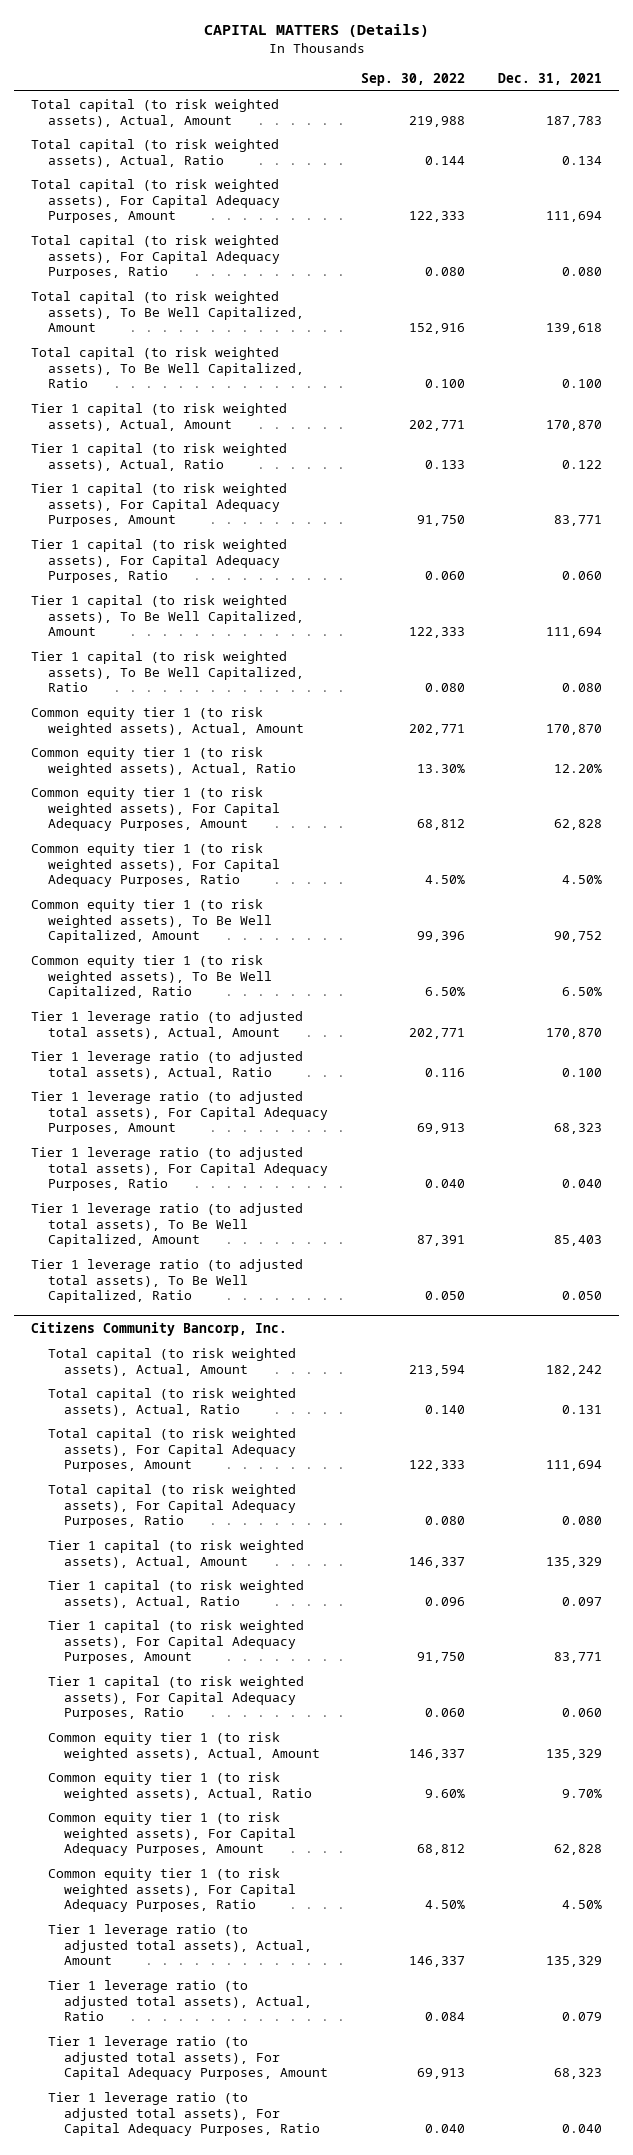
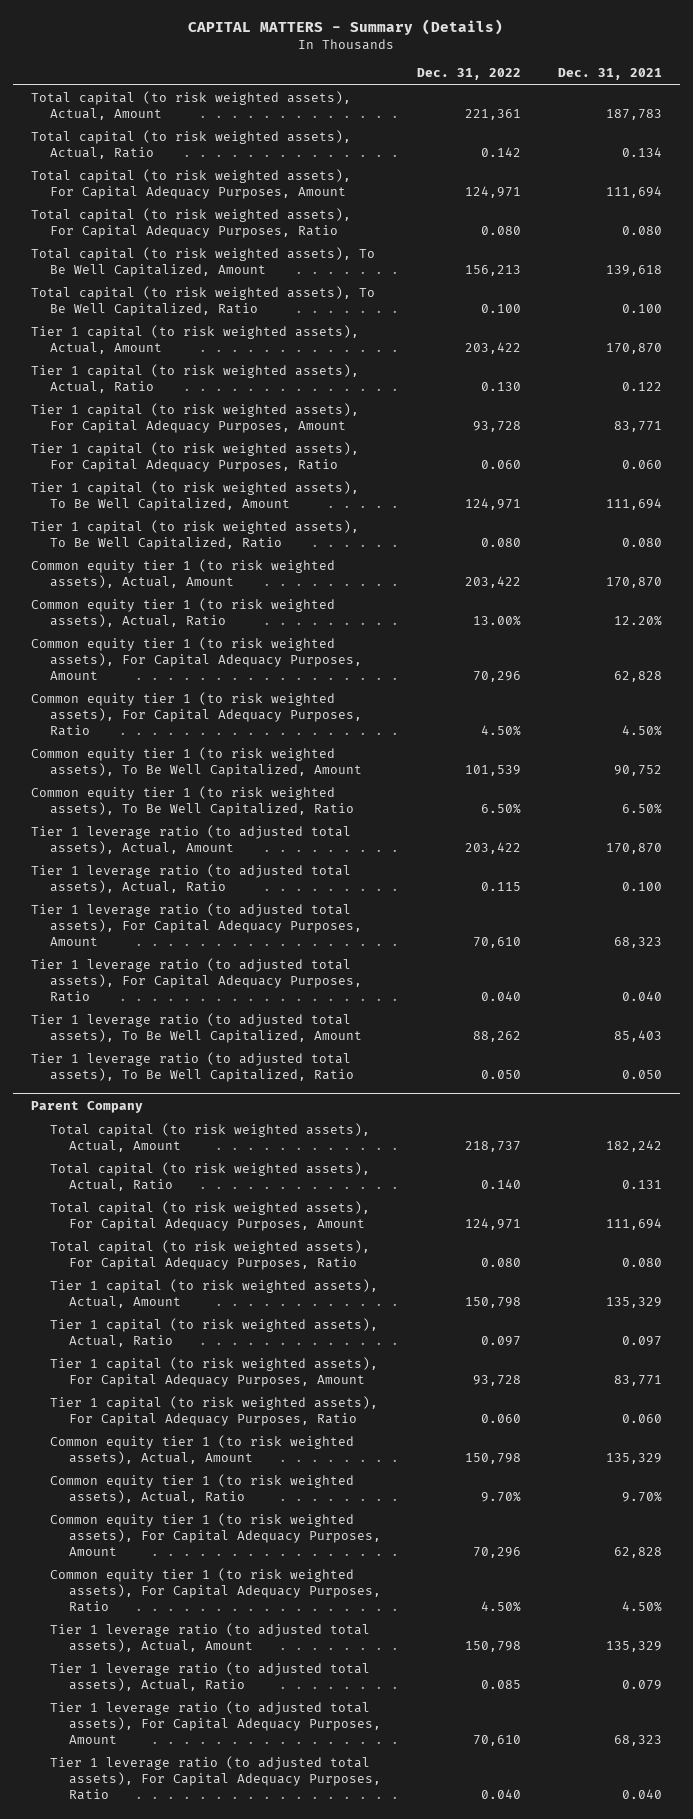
[203,23,429,37] CAPITAL MATTERS (Details) -> [188,19,504,36] CAPITAL MATTERS - Summary (Details)
[361,72,466,86] Sep. 30, 2022 -> none
none -> [417,68,522,81] Dec. 31, 2022
[30,1321,287,1336] Citizens Community Bancorp, Inc. -> [31,1101,144,1114] Parent Company

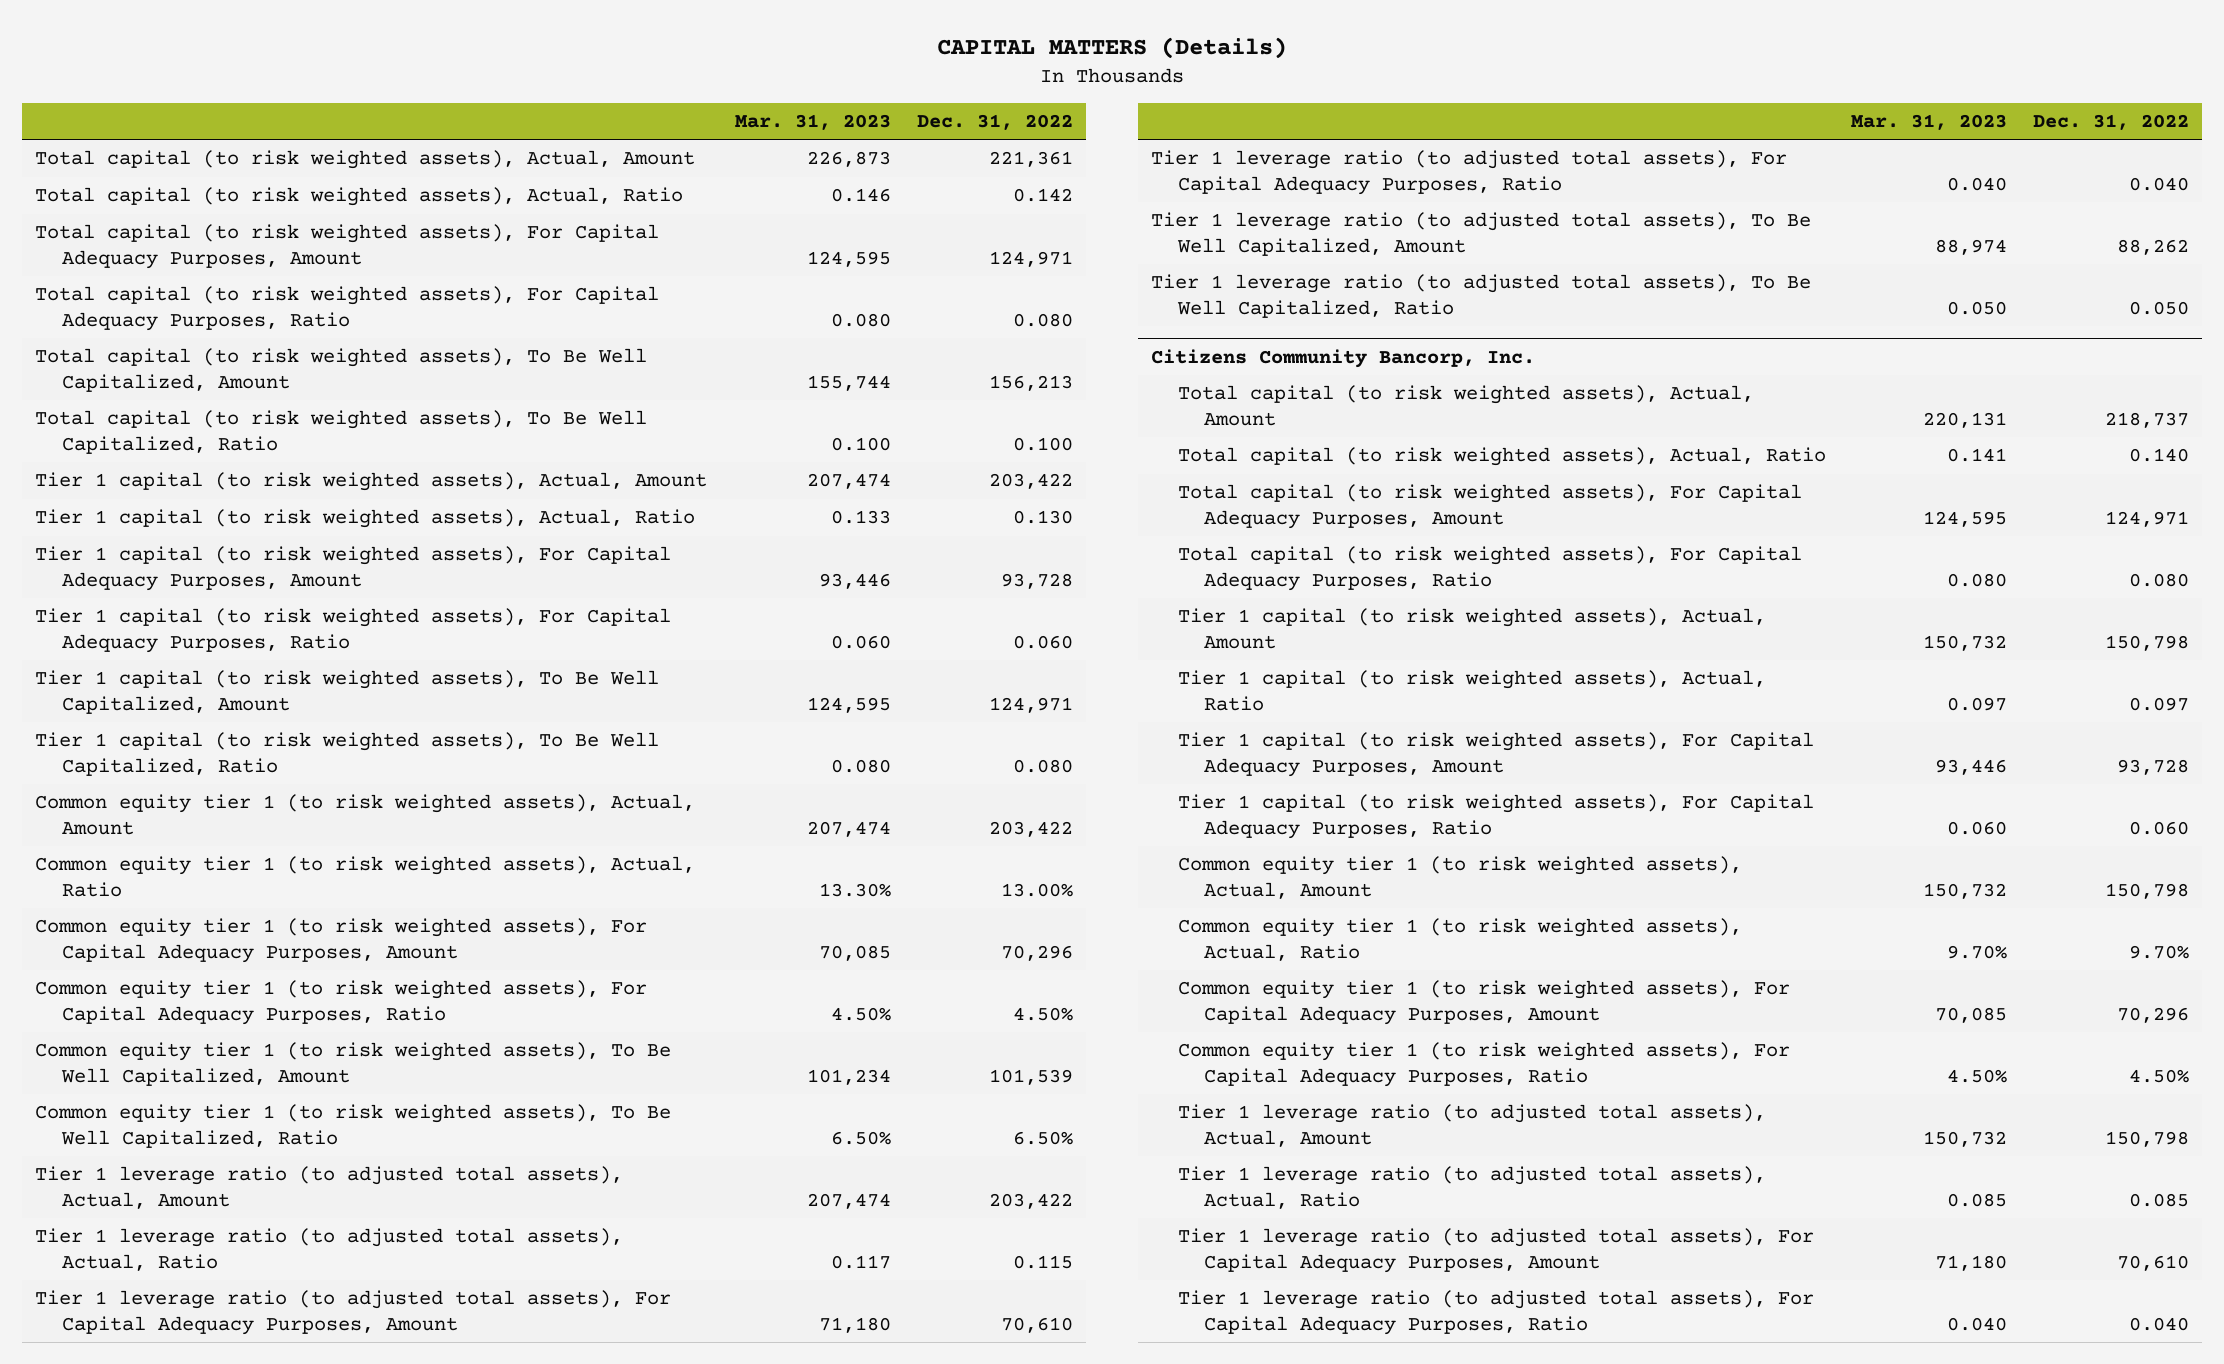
[188,19,504,36] CAPITAL MATTERS - Summary (Details) -> [936,37,1287,60] CAPITAL MATTERS (Details)
[557,68,662,81] Dec. 31, 2021 -> none
none -> [735,114,892,131] Mar. 31, 2023
[31,1101,144,1114] Parent Company -> [1150,349,1535,369] Citizens Community Bancorp, Inc.

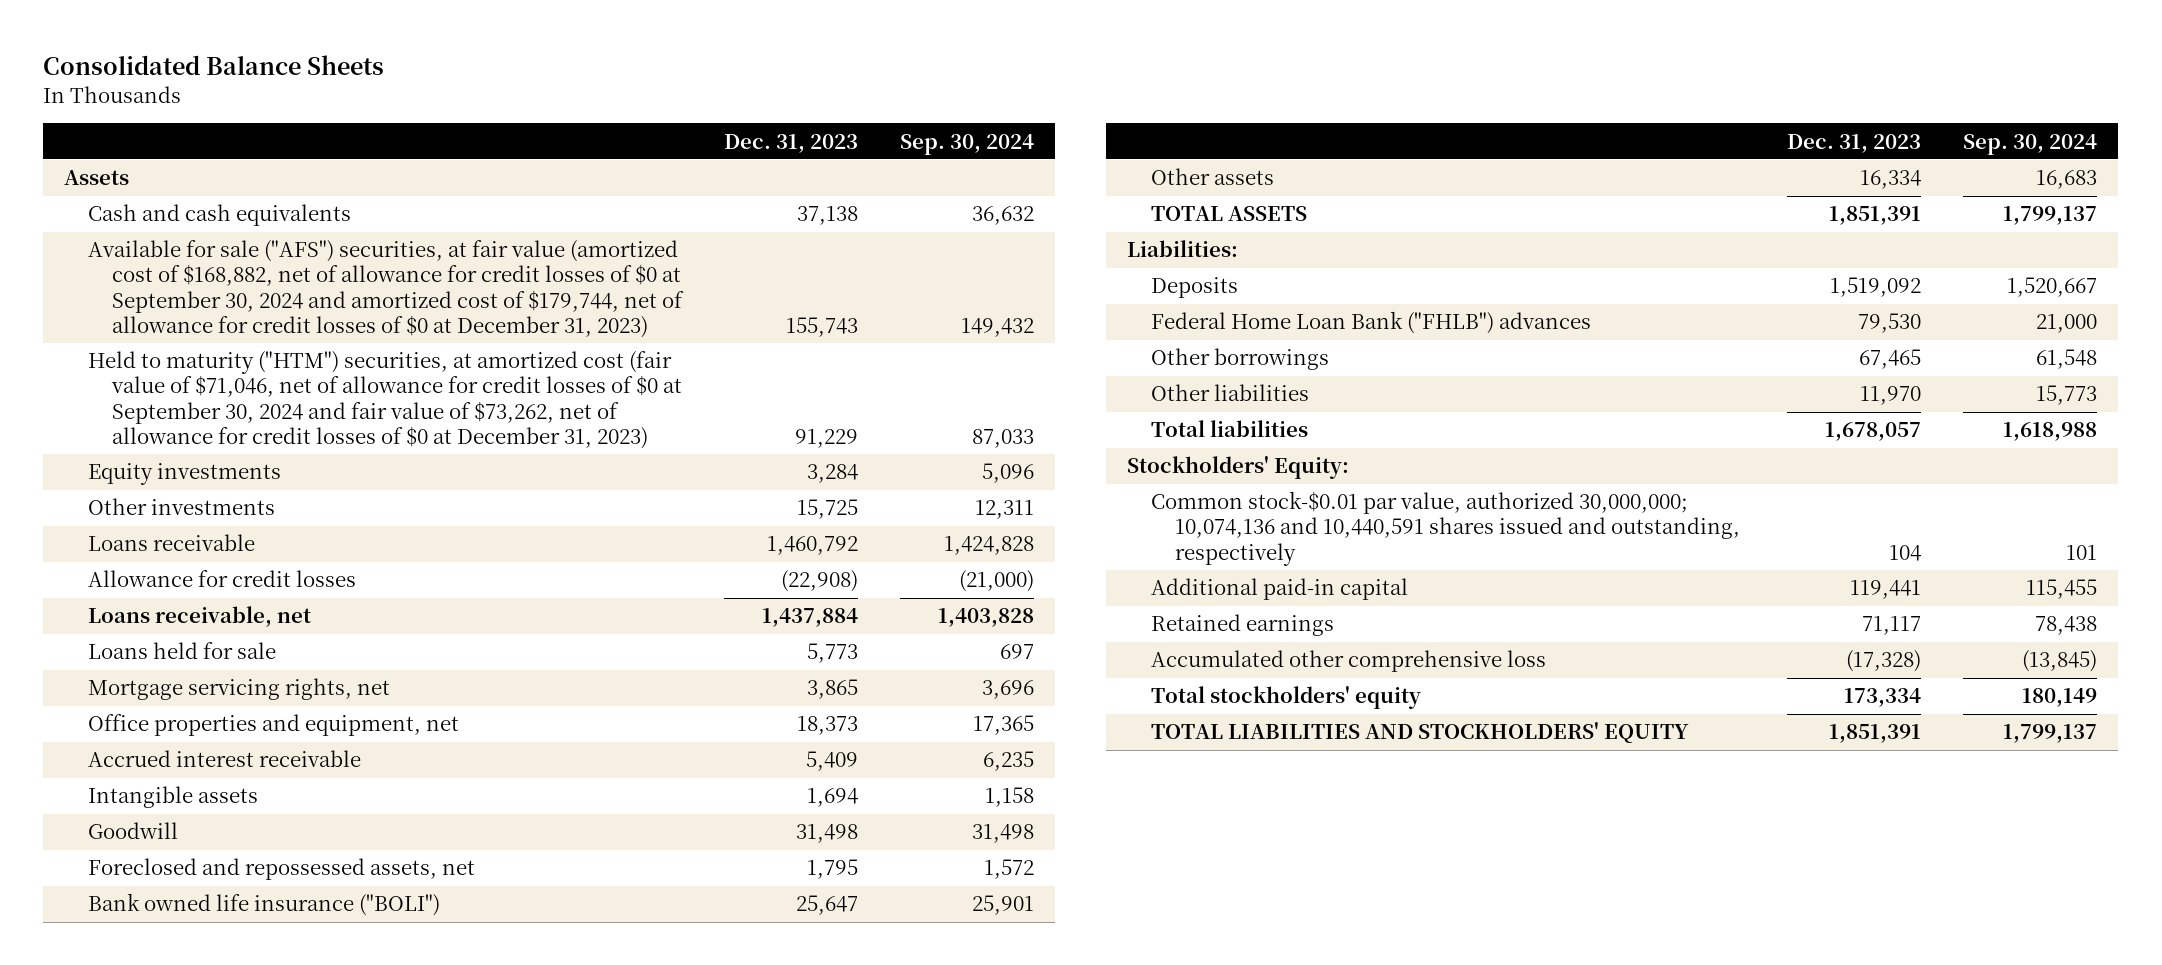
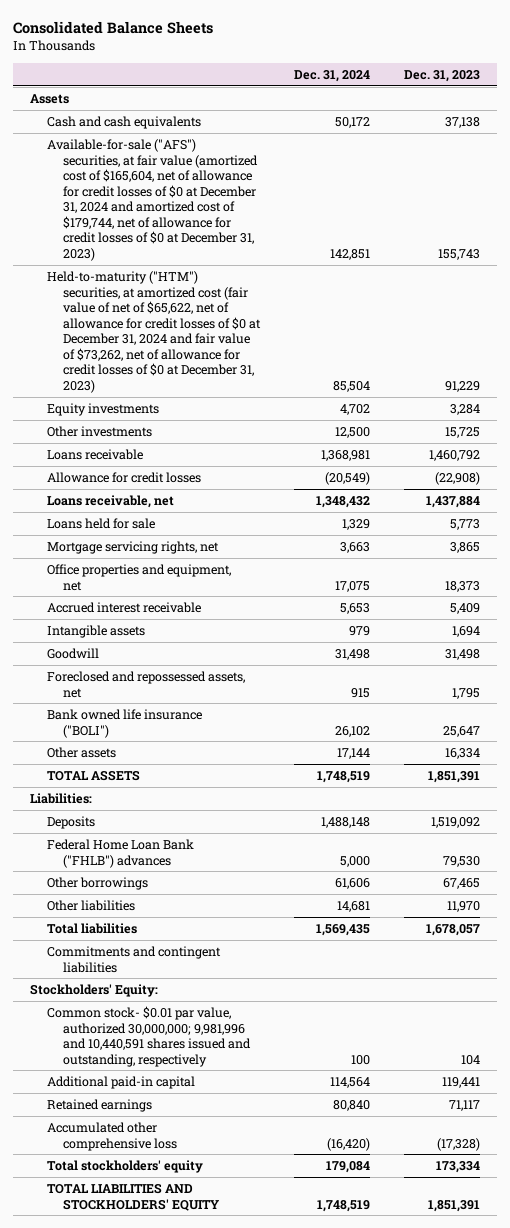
[900,133,1035,155] Sep. 30, 2024 -> none
none -> [293,70,370,83] Dec. 31, 2024
[88,240,684,338] Available for sale ("AFS") securities, at fair value (amortized cost of $168,882, net of allowance for credit losses of $0 at September 30, 2024 and amortized cost of $179,744, net of allowance for credit losses of $0 at December 31, 2023) -> [46,138,258,262] Available-for-sale ("AFS") securities, at fair value (amortized cost of $165,604, net of allowance for credit losses of $0 at December 31, 2024 and amortized cost of $179,744, net of allowance for credit losses of $0 at December 31, 2023)
[88,351,682,449] Held to maturity ("HTM") securities, at amortized cost (fair value of $71,046, net of allowance for credit losses of $0 at September 30, 2024 and fair value of $73,262, net of allowance for credit losses of $0 at December 31, 2023) -> [46,270,261,394] Held-to-maturity ("HTM") securities, at amortized cost (fair value of net of $65,622, net of allowance for credit losses of $0 at December 31, 2024 and fair value of $73,262, net of allowance for credit losses of $0 at December 31, 2023)
none -> [46,945,221,973] Commitments and contingent liabilities
[1151,491,1740,566] Common stock-$0.01 par value, authorized 30,000,000; 10,074,136 and 10,440,591 shares issued and outstanding, respectively -> [46,1005,251,1067] Common stock- $0.01 par value, authorized 30,000,000; 9,981,996 and 10,440,591 shares issued and outstanding, respectively

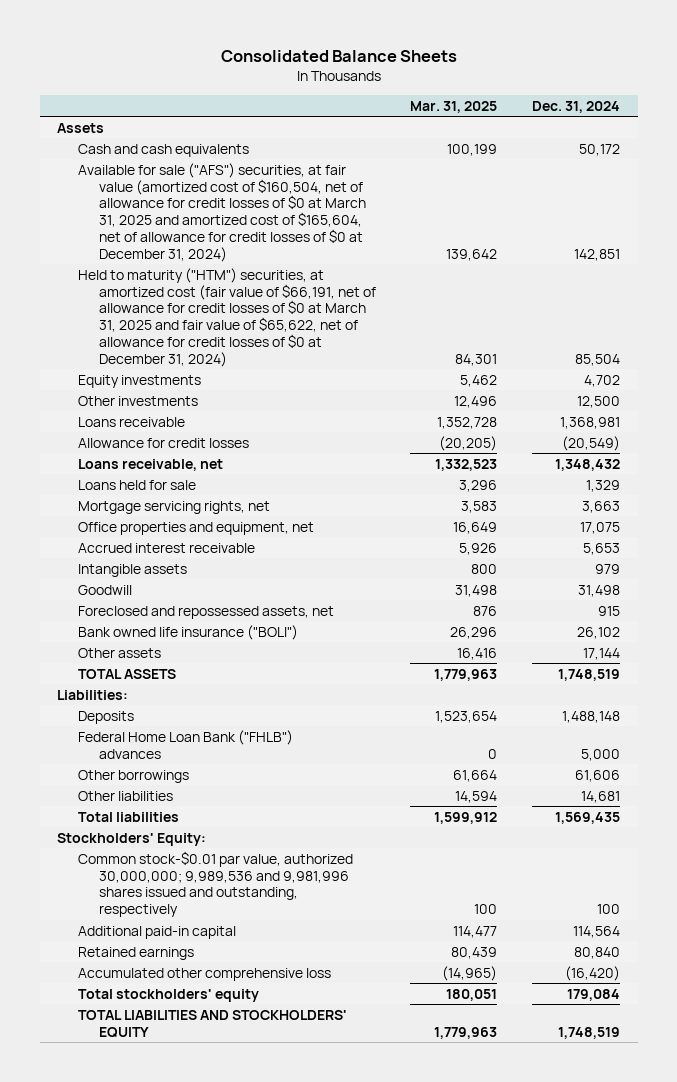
[403,70,480,83] Dec. 31, 2023 -> none
none -> [410,100,498,113] Mar. 31, 2025
[46,138,258,262] Available-for-sale ("AFS") securities, at fair value (amortized cost of $165,604, net of allowance for credit losses of $0 at December 31, 2024 and amortized cost of $179,744, net of allowance for credit losses of $0 at December 31, 2023) -> [77,162,366,262] Available for sale ("AFS") securities, at fair value (amortized cost of $160,504, net of allowance for credit losses of $0 at March 31, 2025 and amortized cost of $165,604, net of allowance for credit losses of $0 at December 31, 2024)
[46,270,261,394] Held-to-maturity ("HTM") securities, at amortized cost (fair value of net of $65,622, net of allowance for credit losses of $0 at December 31, 2024 and fair value of $73,262, net of allowance for credit losses of $0 at December 31, 2023) -> [77,267,376,367] Held to maturity ("HTM") securities, at amortized cost (fair value of $66,191, net of allowance for credit losses of $0 at March 31, 2025 and fair value of $65,622, net of allowance for credit losses of $0 at December 31, 2024)
[46,945,221,973] Commitments and contingent liabilities -> none
[46,1005,251,1067] Common stock- $0.01 par value, authorized 30,000,000; 9,981,996 and 10,440,591 shares issued and outstanding, respectively -> [77,850,353,918] Common stock-$0.01 par value, authorized 30,000,000; 9,989,536 and 9,981,996 shares issued and outstanding, respectively

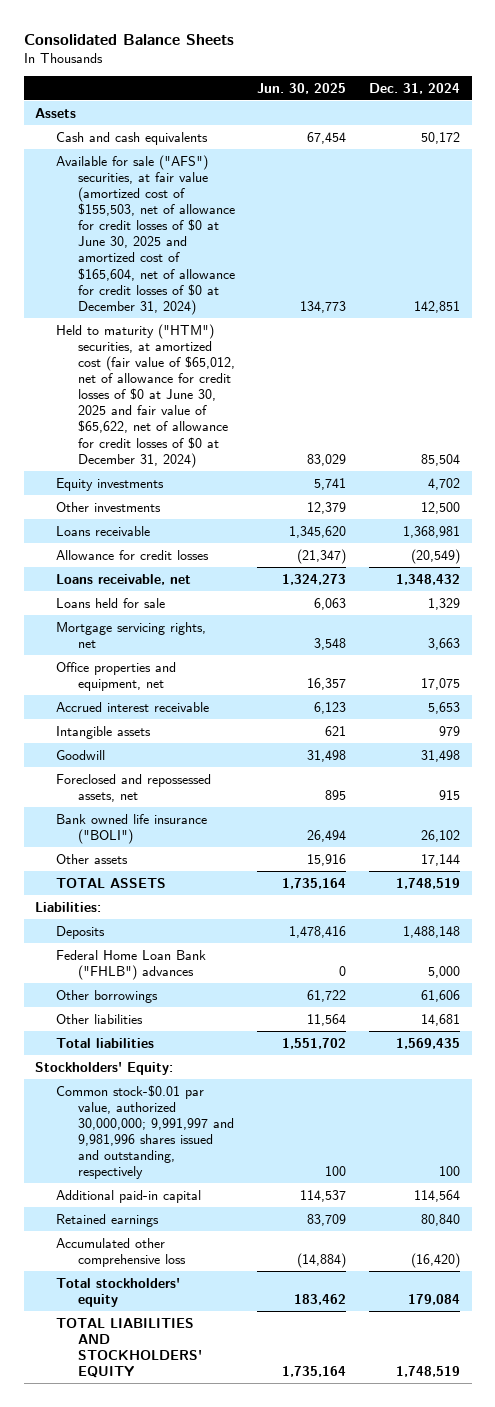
[410,100,498,113] Mar. 31, 2025 -> none
none -> [257,82,347,94] Jun. 30, 2025
[77,162,366,262] Available for sale ("AFS") securities, at fair value (amortized cost of $160,504, net of allowance for credit losses of $0 at March 31, 2025 and amortized cost of $165,604, net of allowance for credit losses of $0 at December 31, 2024) -> [56,154,235,315] Available for sale ("AFS") securities, at fair value (amortized cost of $155,503, net of allowance for credit losses of $0 at June 30, 2025 and amortized cost of $165,604, net of allowance for credit losses of $0 at December 31, 2024)
[77,267,376,367] Held to maturity ("HTM") securities, at amortized cost (fair value of $66,191, net of allowance for credit losses of $0 at March 31, 2025 and fair value of $65,622, net of allowance for credit losses of $0 at December 31, 2024) -> [56,323,235,468] Held to maturity ("HTM") securities, at amortized cost (fair value of $65,012, net of allowance for credit losses of $0 at June 30, 2025 and fair value of $65,622, net of allowance for credit losses of $0 at December 31, 2024)
[77,850,353,918] Common stock-$0.01 par value, authorized 30,000,000; 9,989,536 and 9,981,996 shares issued and outstanding, respectively -> [56,1084,234,1180] Common stock-$0.01 par value, authorized 30,000,000; 9,991,997 and 9,981,996 shares issued and outstanding, respectively

